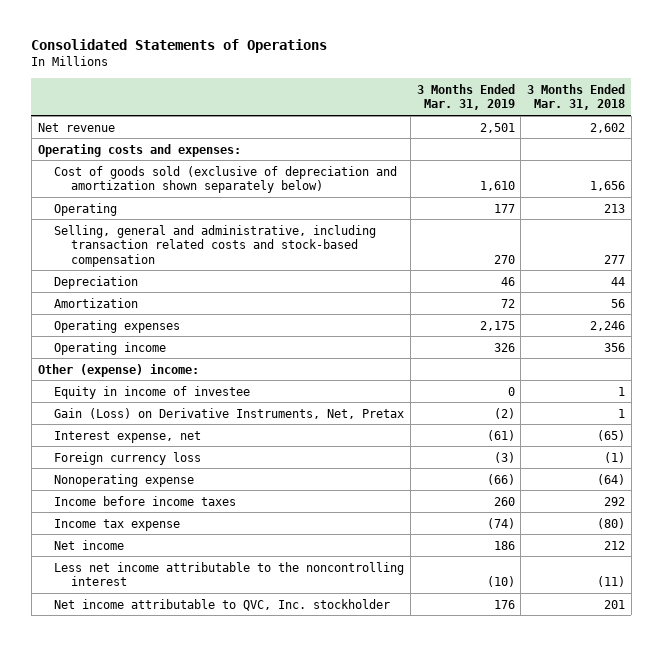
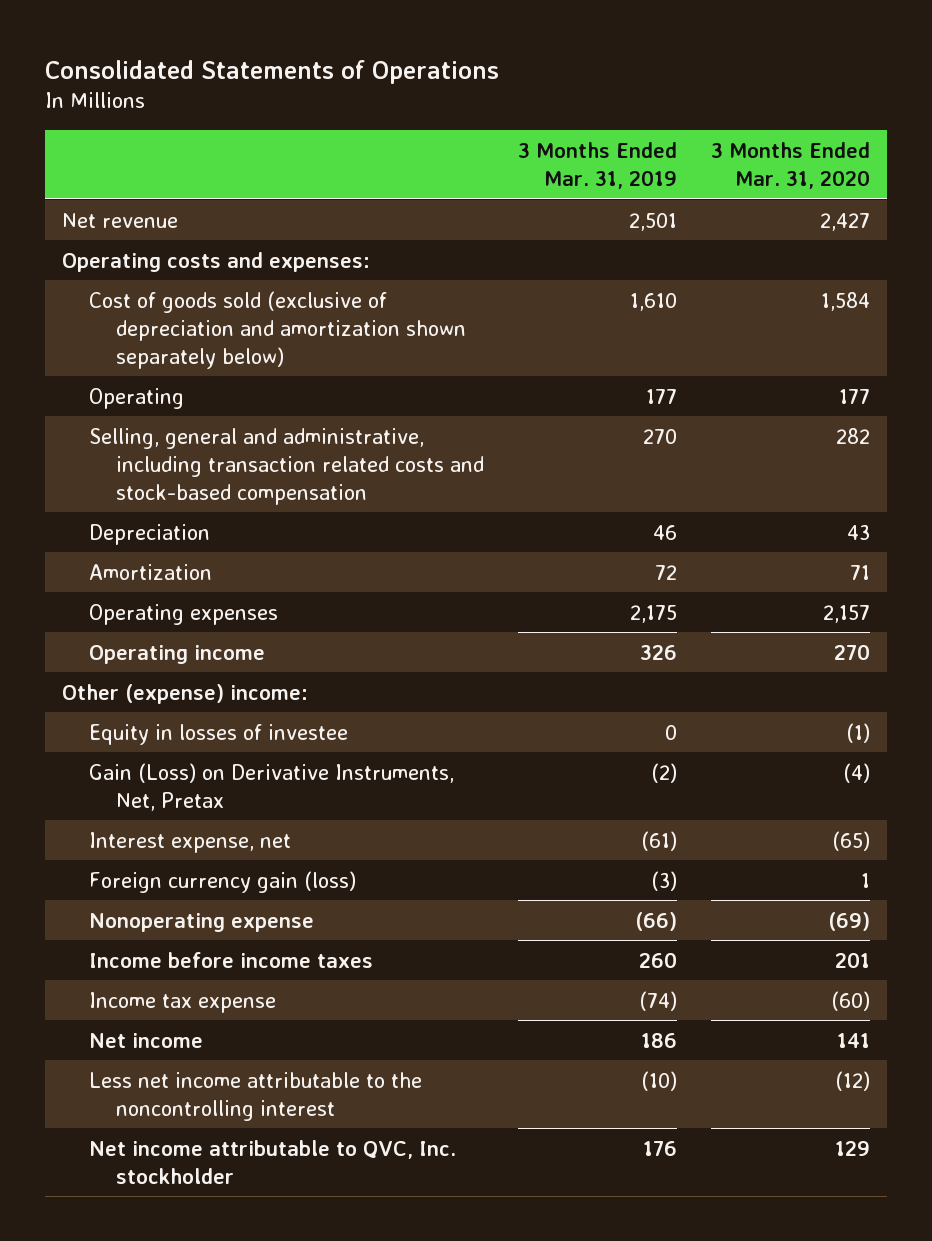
[527,83,626,111] 3 Months Ended Mar. 31, 2018 -> none
none -> [711,141,871,189] 3 Months Ended Mar. 31, 2020
[54,385,251,399] Equity in income of investee -> [88,723,348,745] Equity in losses of investee
[54,451,202,465] Foreign currency loss -> [88,870,356,893] Foreign currency gain (loss)

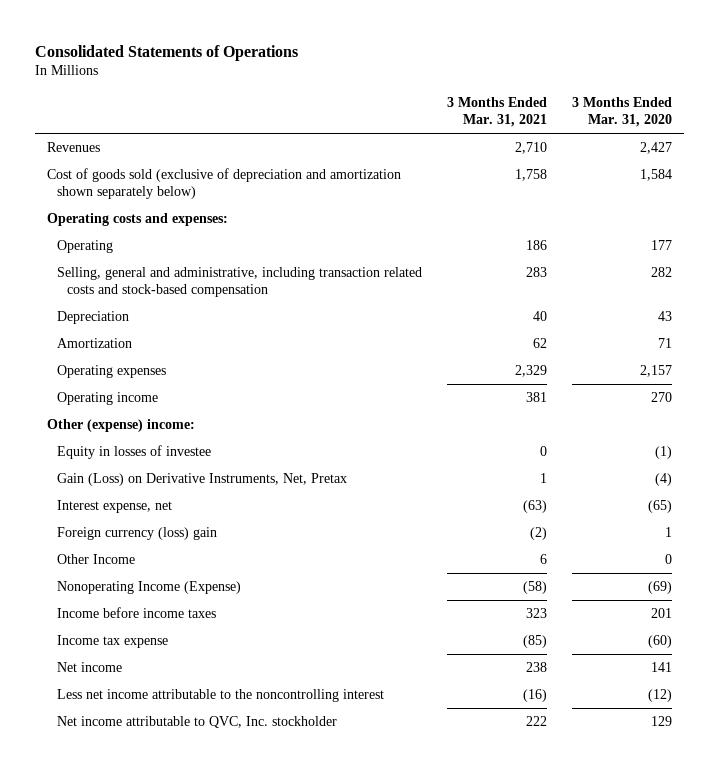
[518,141,678,189] 3 Months Ended Mar. 31, 2019 -> none
none -> [446,97,547,128] 3 Months Ended Mar. 31, 2021
[61,212,178,228] Net revenue -> [47,141,101,152] Revenues
[61,251,370,272] Operating costs and expenses: -> [47,212,229,226] Operating costs and expenses:
[88,870,356,893] Foreign currency gain (loss) -> [57,526,218,540] Foreign currency (loss) gain
none -> [57,553,136,564] Other Income
[88,912,314,932] Nonoperating expense -> [57,580,242,594] Nonoperating Income (Expense)

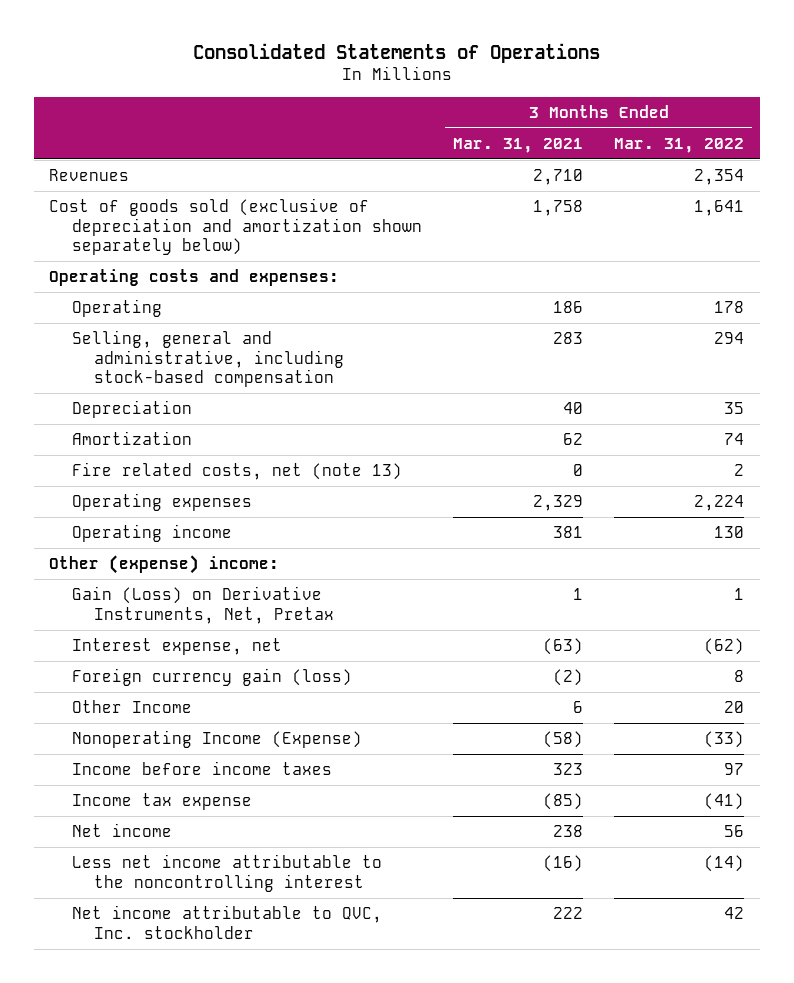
[571,97,672,128] 3 Months Ended Mar. 31, 2020 -> none
none -> [614,137,745,153] Mar. 31, 2022
[57,266,423,297] Selling, general and administrative, including transaction related costs and stock-based compensation -> [71,330,345,388] Selling, general and administrative, including stock-based compensation
none -> [71,462,402,481] Fire related costs, net (note 13)
[57,444,212,459] Equity in losses of investee -> none
[57,526,218,540] Foreign currency (loss) gain -> [71,668,352,687] Foreign currency gain (loss)

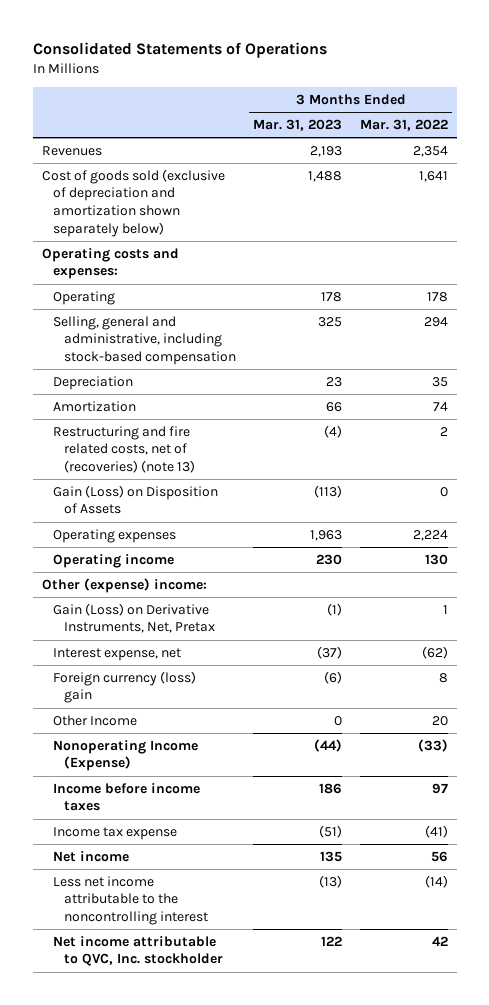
[453,137,584,153] Mar. 31, 2021 -> none
none -> [253,119,343,132] Mar. 31, 2023
[71,462,402,481] Fire related costs, net (note 13) -> [52,425,195,474] Restructuring and fire related costs, net of (recoveries) (note 13)
none -> [52,484,218,515] Gain (Loss) on Disposition of Assets
[71,668,352,687] Foreign currency gain (loss) -> [52,670,196,704] Foreign currency (loss) gain

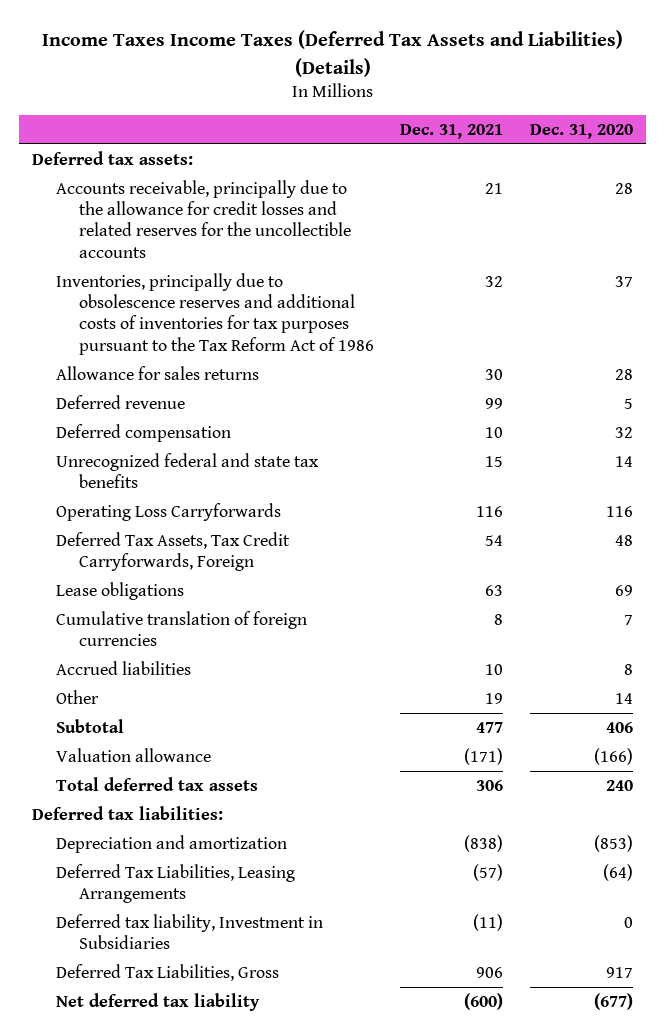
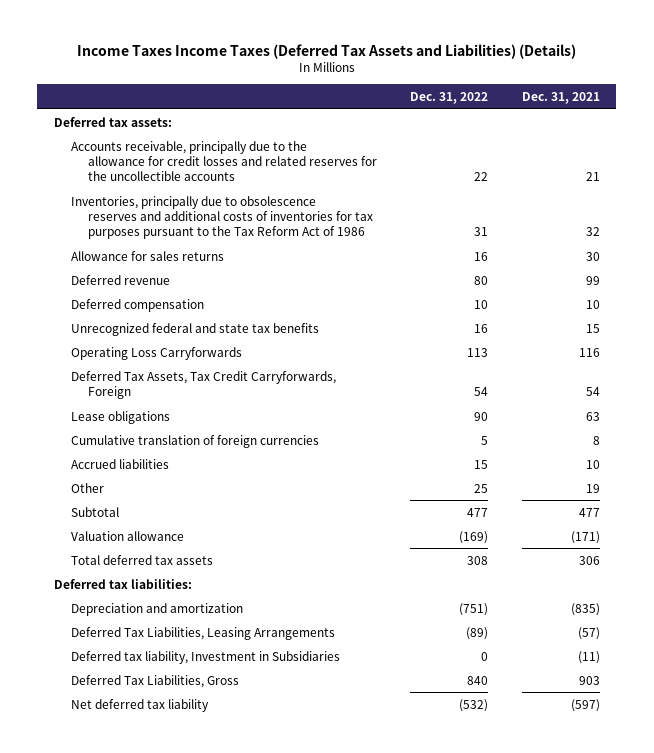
[529,123,633,139] Dec. 31, 2020 -> none
none -> [410,92,489,105] Dec. 31, 2022
[464,834,504,852] (838) -> [570,602,600,616] (835)
[476,966,504,978] 906 -> [578,675,600,685] 903
[464,992,504,1010] (600) -> [570,698,600,712] (597)

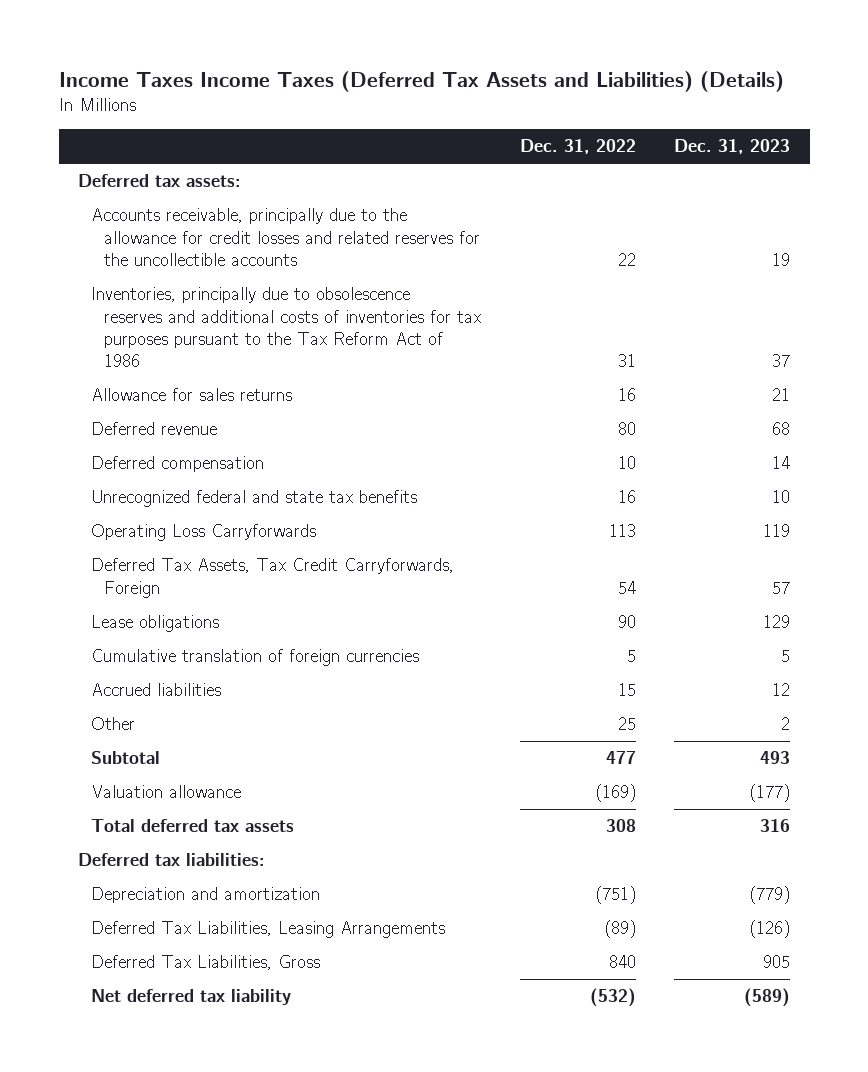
[521,92,600,105] Dec. 31, 2021 -> none
none -> [674,139,791,155] Dec. 31, 2023
[70,650,340,664] Deferred tax liability, Investment in Subsidiaries -> none

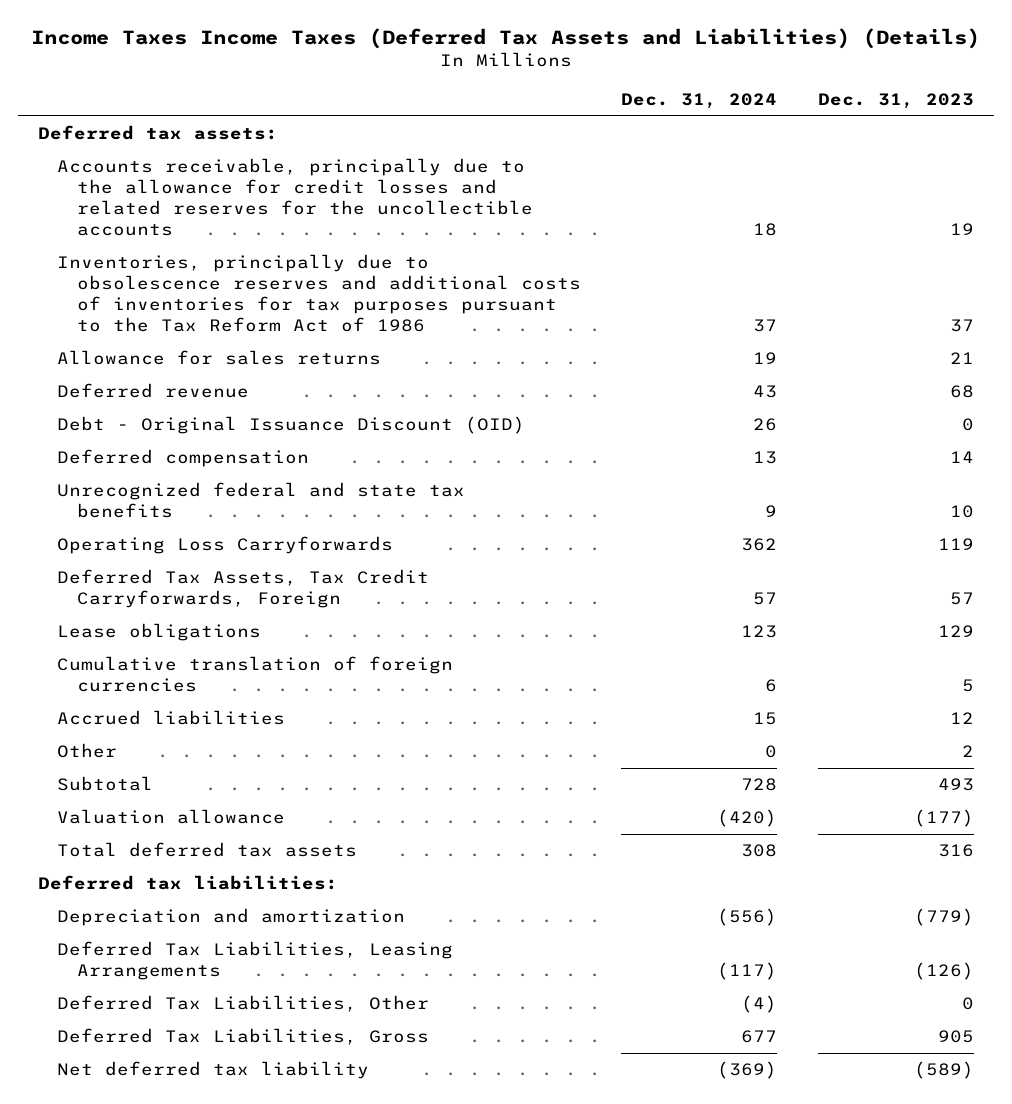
[519,139,636,155] Dec. 31, 2022 -> none
none -> [621,93,778,110] Dec. 31, 2024
none -> [57,416,526,435] Debt - Original Issuance Discount (OID)
none -> [57,995,430,1013] Deferred Tax Liabilities, Other

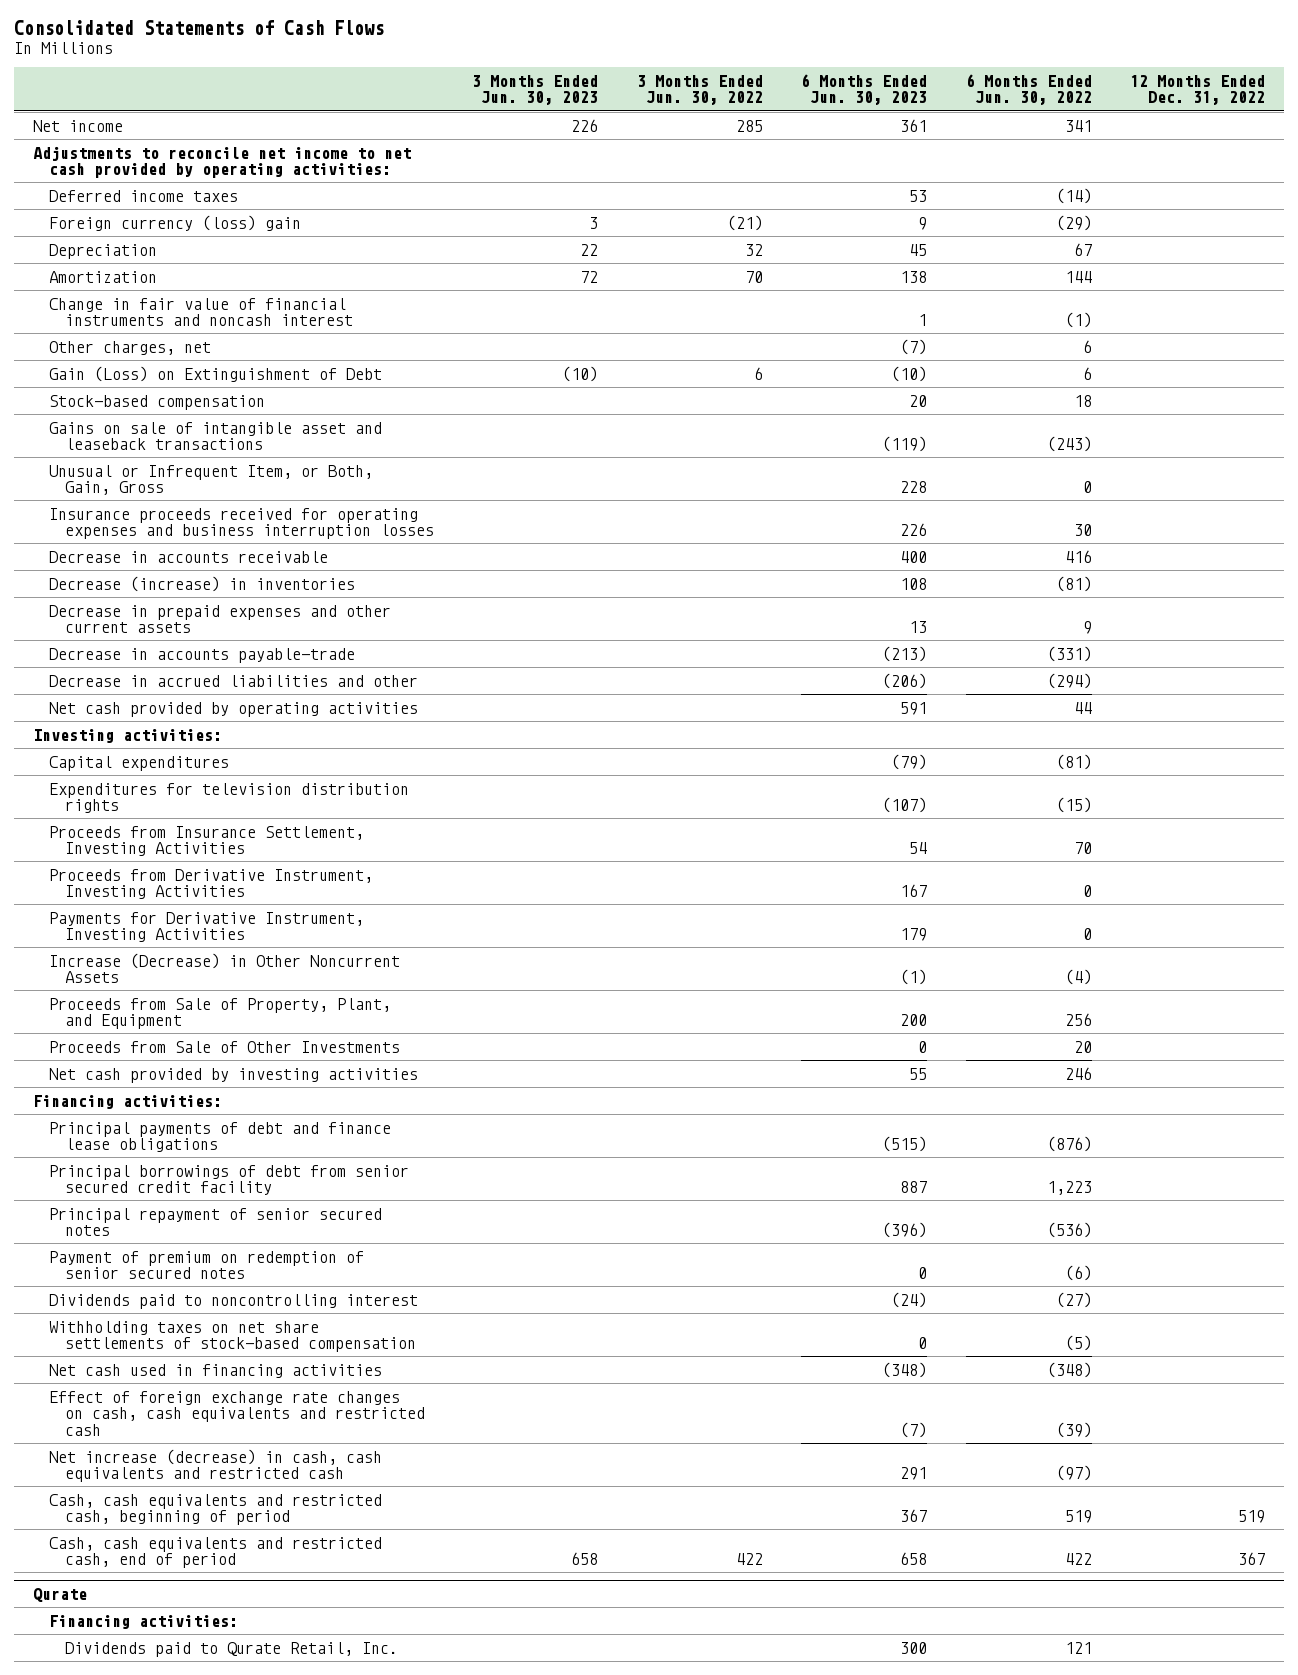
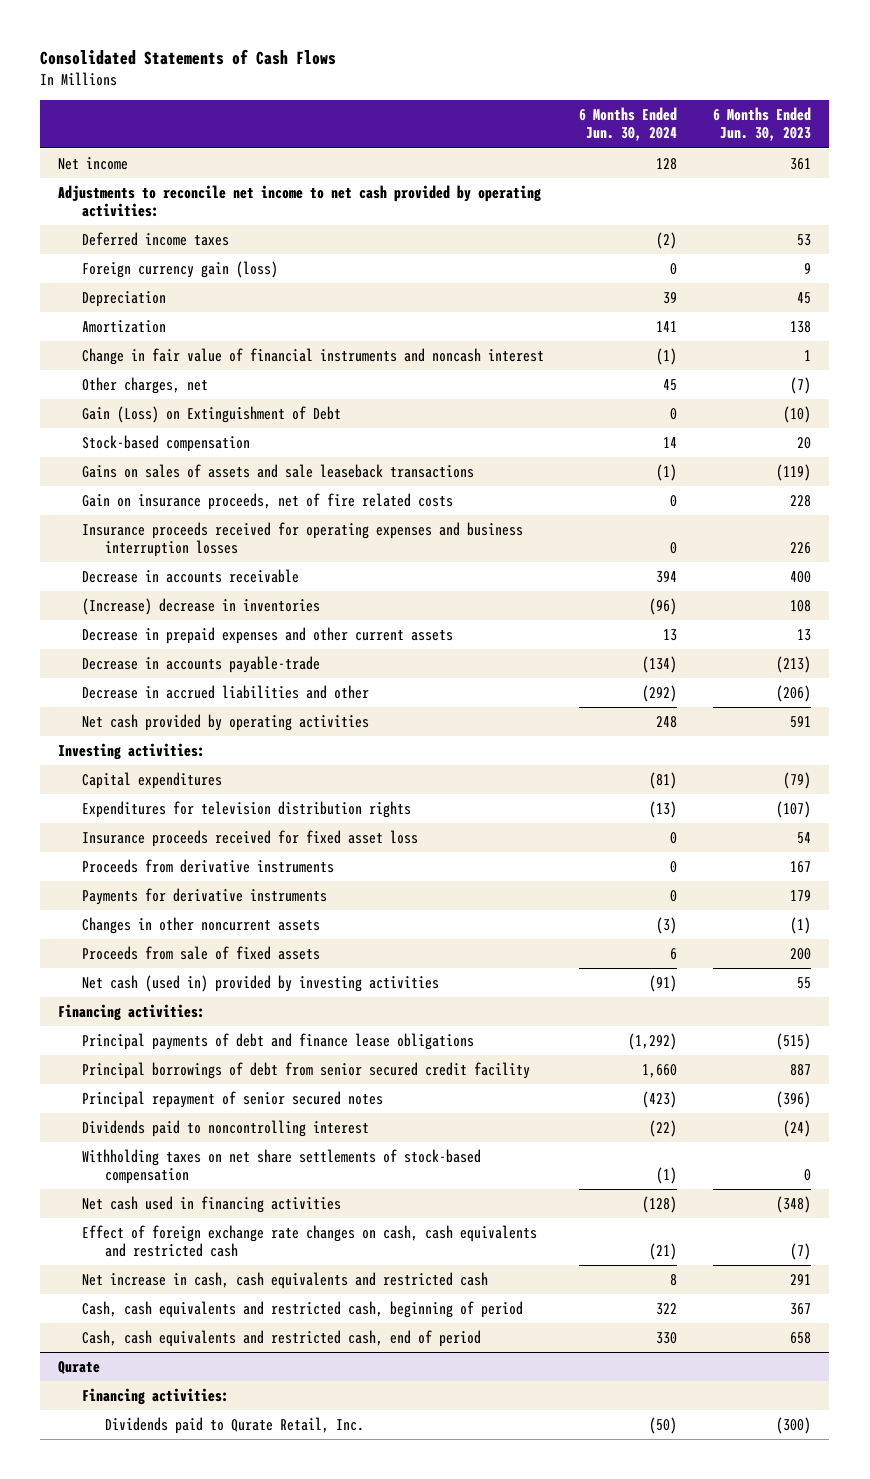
[472,74,599,106] 3 Months Ended Jun. 30, 2023 -> none
[636,74,763,106] 3 Months Ended Jun. 30, 2022 -> none
[965,73,1092,106] 6 Months Ended Jun. 30, 2022 -> none
[1130,74,1266,106] 12 Months Ended Dec. 31, 2022 -> none
none -> [579,107,678,142] 6 Months Ended Jun. 30, 2024
[49,214,302,231] Foreign currency (loss) gain -> [81,261,278,279] Foreign currency gain (loss)
[49,421,383,451] Gains on sale of intangible asset and leaseback transactions -> [81,464,474,479] Gains on sales of assets and sale leaseback transactions
[49,464,374,496] Unusual or Infrequent Item, or Both, Gain, Gross -> [81,493,453,511] Gain on insurance proceeds, net of fire related costs
[49,575,356,592] Decrease (increase) in inventories -> [81,598,320,616] (Increase) decrease in inventories
[49,1040,401,1053] Proceeds from Sale of Other Investments -> none
[49,825,365,857] Proceeds from Insurance Settlement, Investing Activities -> [81,830,418,848] Insurance proceeds received for fixed asset loss
[49,868,374,900] Proceeds from Derivative Instrument, Investing Activities -> [81,859,334,874] Proceeds from derivative instruments
[49,911,365,943] Payments for Derivative Instrument, Investing Activities -> [81,888,327,906] Payments for derivative instruments
[49,952,401,984] Increase (Decrease) in Other Noncurrent Assets -> [81,917,320,935] Changes in other noncurrent assets
[49,997,392,1030] Proceeds from Sale of Property, Plant, and Equipment -> [81,946,320,961] Proceeds from sale of fixed assets
[49,1067,419,1083] Net cash provided by investing activities -> [81,975,439,993] Net cash (used in) provided by investing activities
[49,1250,365,1280] Payment of premium on redemption of senior secured notes -> none
[49,1448,383,1483] Net increase (decrease) in cash, cash equivalents and restricted cash -> [81,1272,488,1290] Net increase in cash, cash equivalents and restricted cash
[900,1641,928,1654] 300 -> [776,1417,812,1435] (300)

